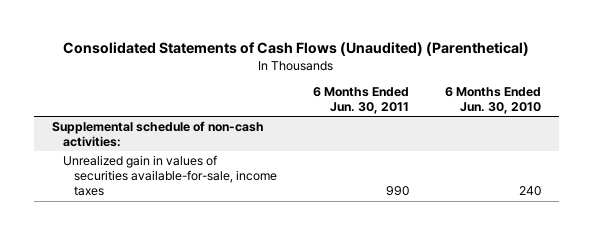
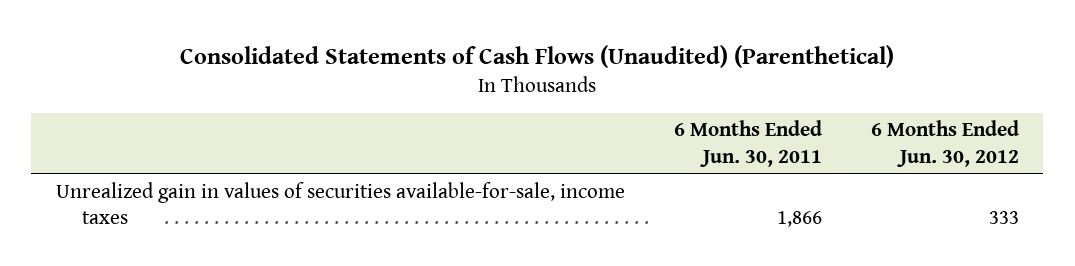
[444,87,541,115] 6 Months Ended Jun. 30, 2010 -> none
none -> [870,120,1019,167] 6 Months Ended Jun. 30, 2012
[51,120,264,148] Supplemental schedule of non-cash activities: -> none
[385,186,409,197] 990 -> [776,211,822,228] 1,866

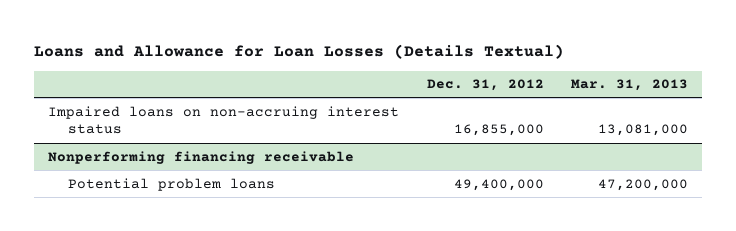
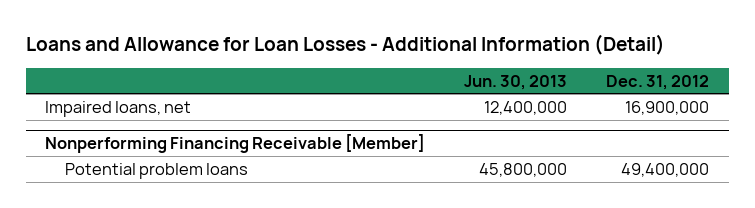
[34,44,565,60] Loans and Allowance for Loan Losses (Details Textual) -> [25,34,665,56] Loans and Allowance for Loan Losses - Additional Information (Detail)
[571,79,689,92] Mar. 31, 2013 -> none
none -> [464,74,568,90] Jun. 30, 2013
[47,105,399,135] Impaired loans on non-accruing interest status -> [45,100,192,117] Impaired loans, net
[453,124,544,137] 16,855,000 -> [625,100,710,115] 16,900,000
[47,150,354,164] Nonperforming financing receivable -> [45,134,426,154] Nonperforming Financing Receivable [Member]

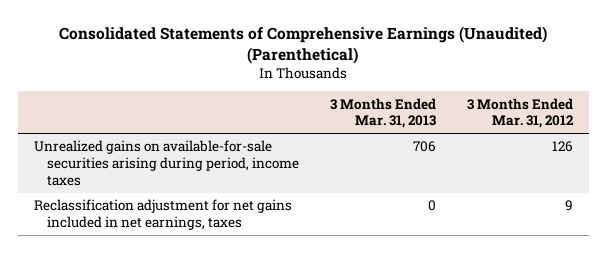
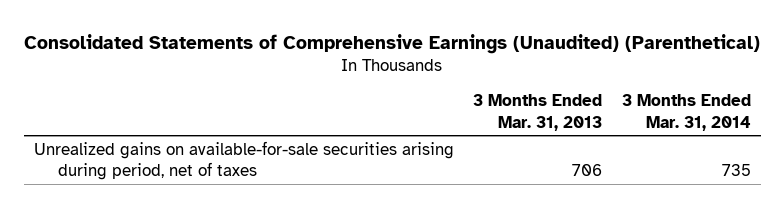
[467,97,575,129] 3 Months Ended Mar. 31, 2012 -> none
none -> [621,94,751,131] 3 Months Ended Mar. 31, 2014
[33,199,292,231] Reclassification adjustment for net gains included in net earnings, taxes -> none
[33,140,300,186] Unrealized gains on available-for-sale securities arising during period, income taxes -> [33,140,454,180] Unrealized gains on available-for-sale securities arising during period, net of taxes

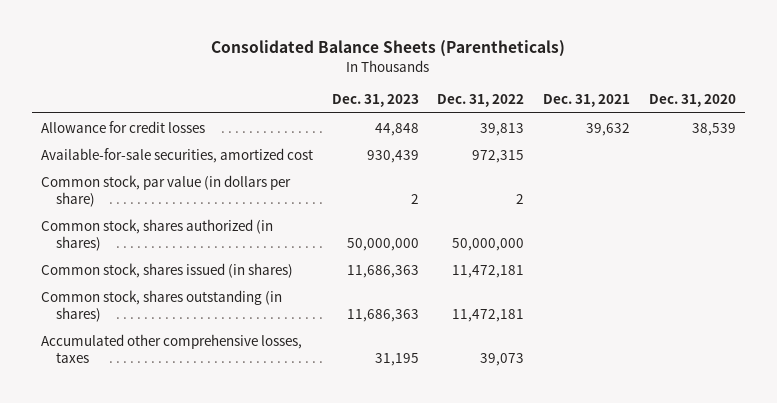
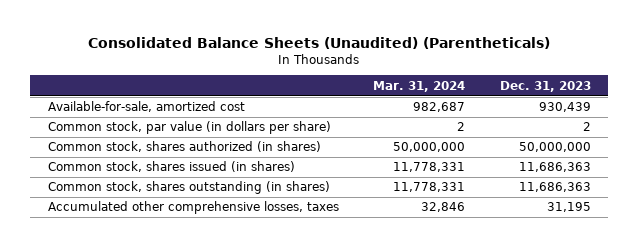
[211,40,566,58] Consolidated Balance Sheets (Parentheticals) -> [88,37,551,50] Consolidated Balance Sheets (Unaudited) (Parentheticals)
[437,93,525,107] Dec. 31, 2022 -> none
[543,93,631,107] Dec. 31, 2021 -> none
[648,93,736,107] Dec. 31, 2020 -> none
none -> [373,80,466,92] Mar. 31, 2024
[41,120,206,133] Allowance for credit losses -> none
[41,147,314,163] Available-for-sale securities, amortized cost -> [47,101,245,113] Available-for-sale, amortized cost

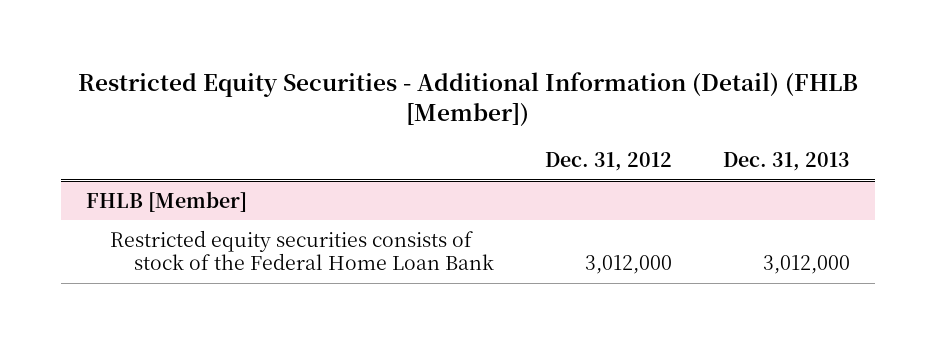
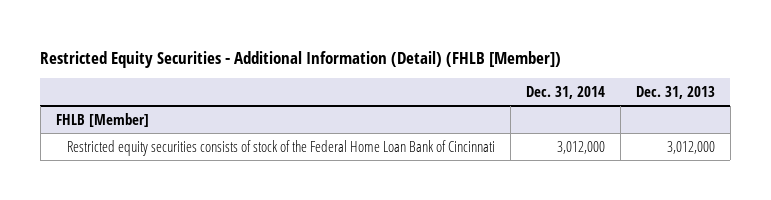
[544,152,672,172] Dec. 31, 2012 -> none
none -> [525,86,605,100] Dec. 31, 2014
[110,229,494,271] Restricted equity securities consists of stock of the Federal Home Loan Bank -> [66,139,495,156] Restricted equity securities consists of stock of the Federal Home Loan Bank of Cincinnati

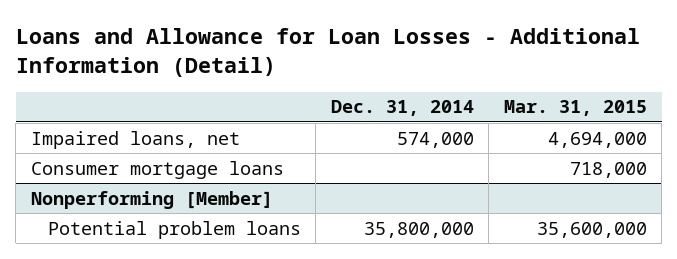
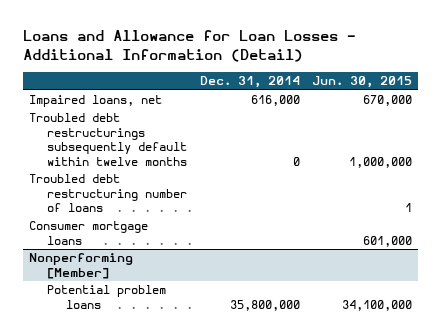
[503,100,647,117] Mar. 31, 2015 -> none
none -> [311,76,412,89] Jun. 30, 2015
[396,131,474,148] 574,000 -> [250,95,300,107] 616,000
none -> [28,113,188,166] Troubled debt restructurings subsequently default within twelve months
none -> [28,174,188,213] Troubled debt restructuring number of loans

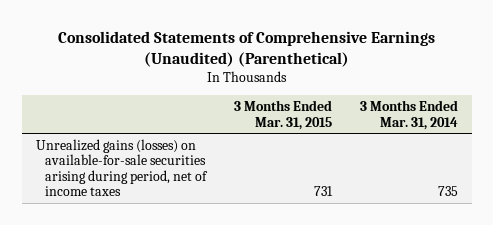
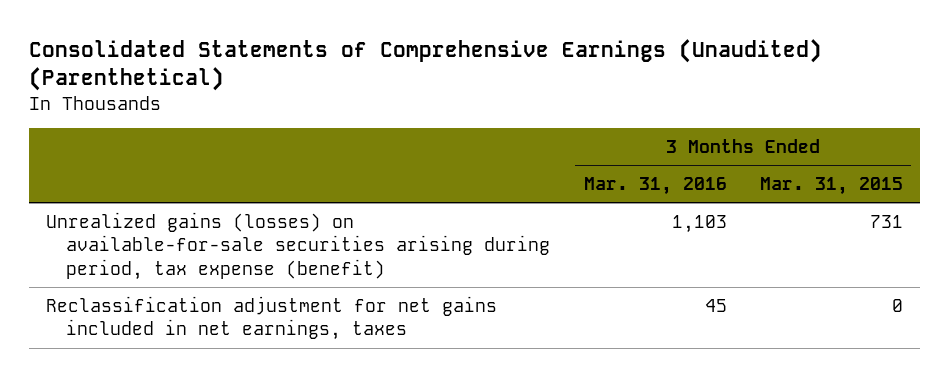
[359,100,458,130] 3 Months Ended Mar. 31, 2014 -> none
none -> [583,177,727,196] Mar. 31, 2016
[35,138,209,197] Unrealized gains (losses) on available-for-sale securities arising during period, net of income taxes -> [45,211,551,280] Unrealized gains (losses) on available-for-sale securities arising during period, tax expense (benefit)
none -> [45,295,497,341] Reclassification adjustment for net gains included in net earnings, taxes

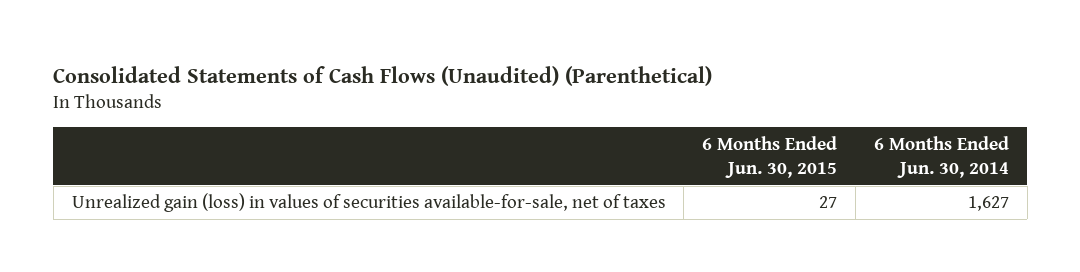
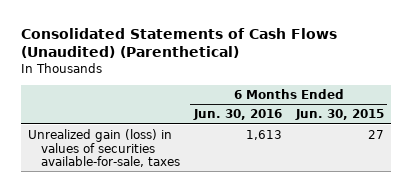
[873,135,1009,179] 6 Months Ended Jun. 30, 2014 -> none
none -> [192,109,282,121] Jun. 30, 2016
[71,193,666,213] Unrealized gain (loss) in values of securities available-for-sale, net of taxes -> [27,128,180,168] Unrealized gain (loss) in values of securities available-for-sale, taxes

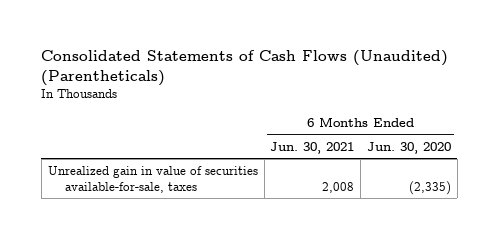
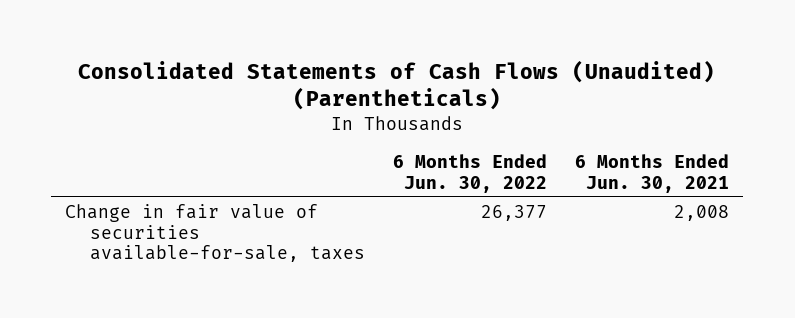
[367,141,452,154] Jun. 30, 2020 -> none
none -> [393,154,548,193] 6 Months Ended Jun. 30, 2022
[47,166,258,193] Unrealized gain in value of securities available-for-sale, taxes -> [65,204,366,263] Change in fair value of securities available-for-sale, taxes

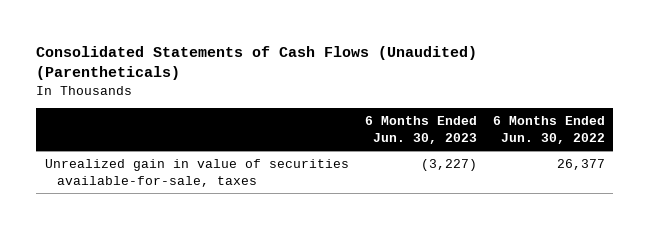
[575,154,730,193] 6 Months Ended Jun. 30, 2021 -> none
none -> [364,116,477,144] 6 Months Ended Jun. 30, 2023
[65,204,366,263] Change in fair value of securities available-for-sale, taxes -> [44,159,349,187] Unrealized gain in value of securities available-for-sale, taxes

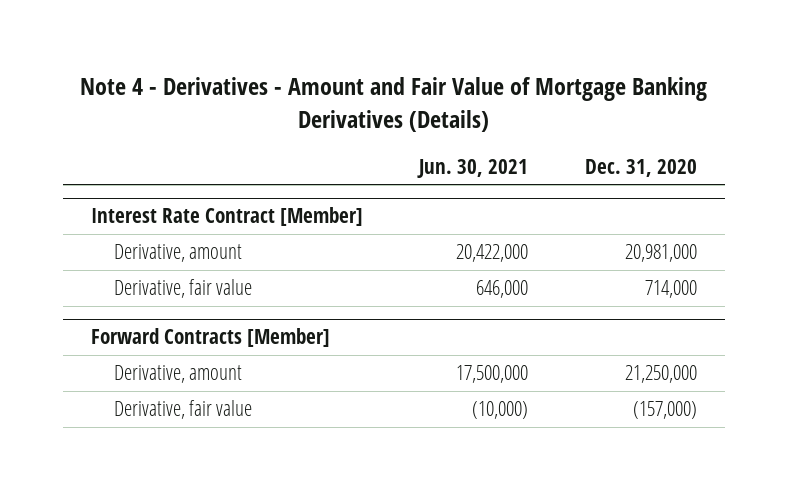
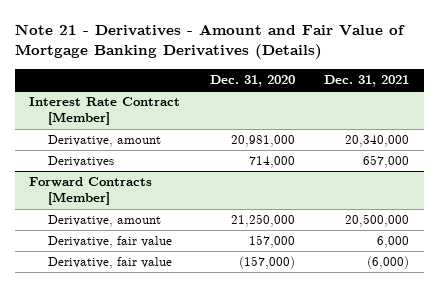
[79,77,707,132] Note 4 - Derivatives - Amount and Fair Value of Mortgage Banking Derivatives (Details) -> [14,24,405,60] Note 21 - Derivatives - Amount and Fair Value of Mortgage Banking Derivatives (Details)
[417,159,529,179] Jun. 30, 2021 -> none
none -> [323,74,409,87] Dec. 31, 2021
[114,279,253,299] Derivative, fair value -> [48,156,115,168] Derivatives
none -> [48,236,173,249] Derivative, fair value

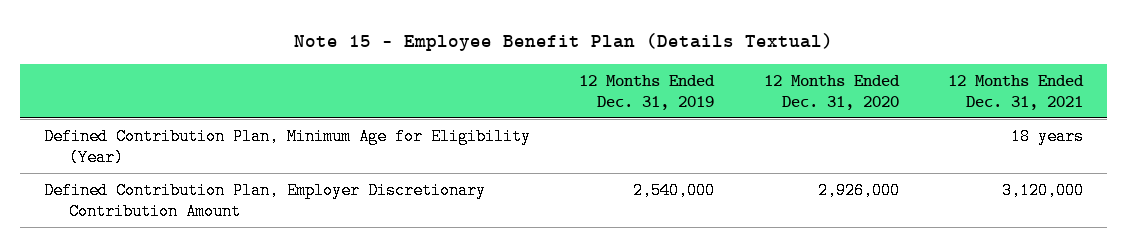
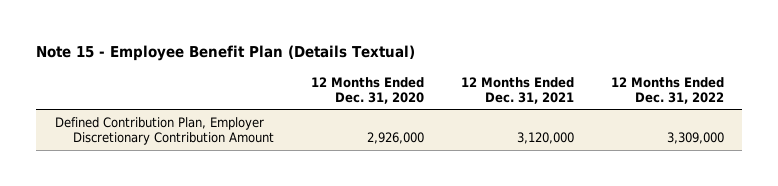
[579,74,716,110] 12 Months Ended Dec. 31, 2019 -> none
none -> [610,76,724,104] 12 Months Ended Dec. 31, 2022
[44,127,532,166] Defined Contribution Plan, Minimum Age for Eligibility (Year) -> none

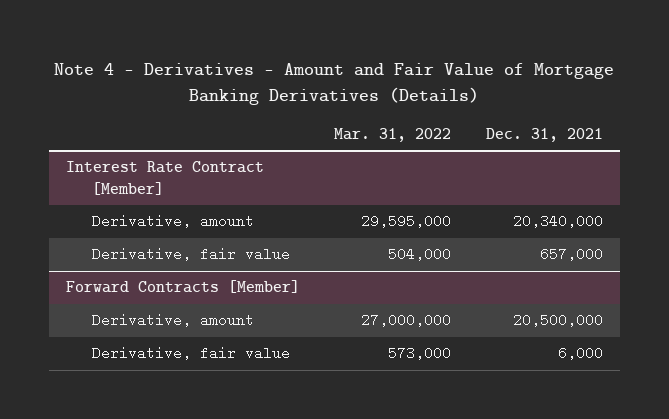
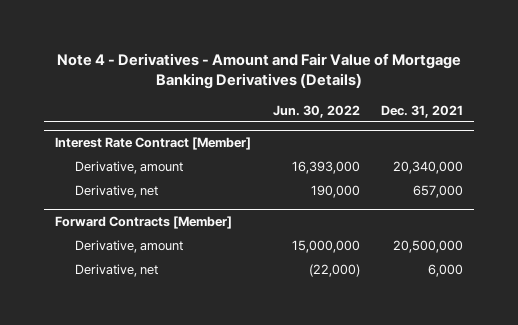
[334,127,452,142] Mar. 31, 2022 -> none
none -> [272,104,360,118] Jun. 30, 2022
[91,247,290,262] Derivative, fair value -> [74,184,158,198] Derivative, net
[91,346,290,361] Derivative, fair value -> none
none -> [74,263,158,277] Derivative, net

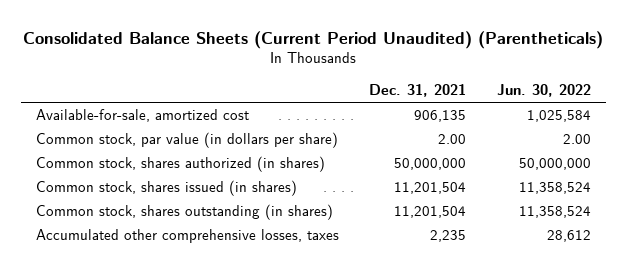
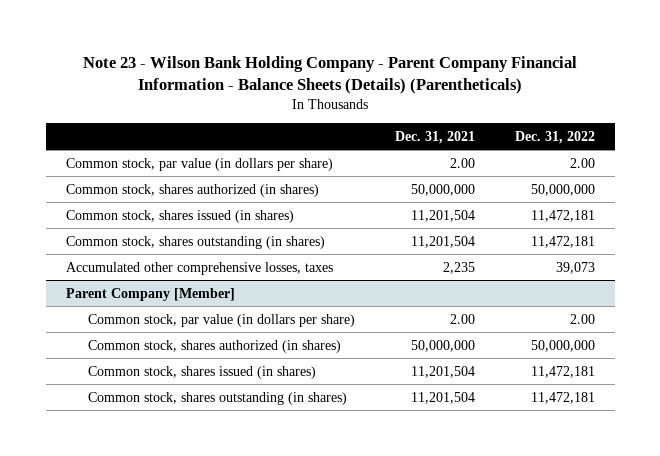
[23,30,604,49] Consolidated Balance Sheets (Current Period Unaudited) (Parentheticals) -> [83,55,578,94] Note 23 - Wilson Bank Holding Company - Parent Company Financial Information - Balance Sheets (Details) (Parentheticals)
[496,84,591,98] Jun. 30, 2022 -> none
none -> [514,130,595,144] Dec. 31, 2022
[35,109,249,123] Available-for-sale, amortized cost -> none
none -> [65,287,235,301] Parent Company [Member]
none -> [87,313,355,327] Common stock, par value (in dollars per share)
none -> [87,339,341,353] Common stock, shares authorized (in shares)
none -> [87,365,316,379] Common stock, shares issued (in shares)
none -> [87,391,347,405] Common stock, shares outstanding (in shares)

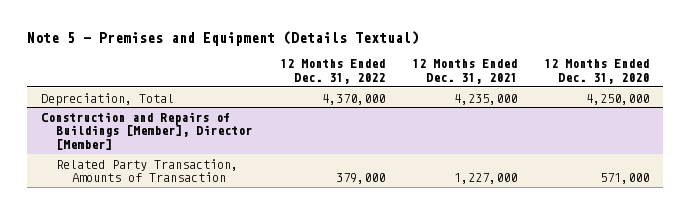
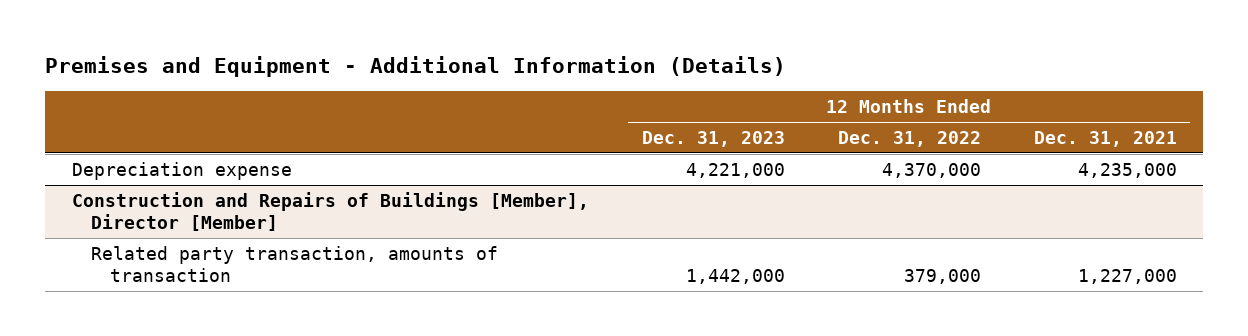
[26,31,419,47] Note 5 - Premises and Equipment (Details Textual) -> [45,56,787,78] Premises and Equipment - Additional Information (Details)
[544,59,650,85] 12 Months Ended Dec. 31, 2020 -> none
none -> [641,131,785,148] Dec. 31, 2023
[40,92,174,106] Depreciation, Total -> [71,161,292,180] Depreciation expense
[56,158,239,183] Related Party Transaction, Amounts of Transaction -> [90,245,498,283] Related party transaction, amounts of transaction

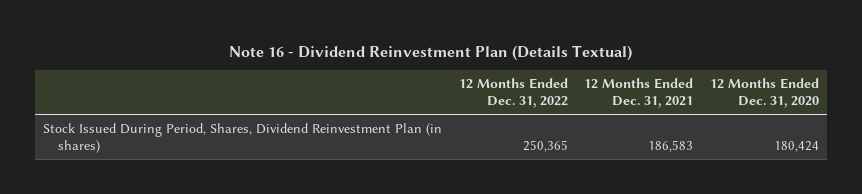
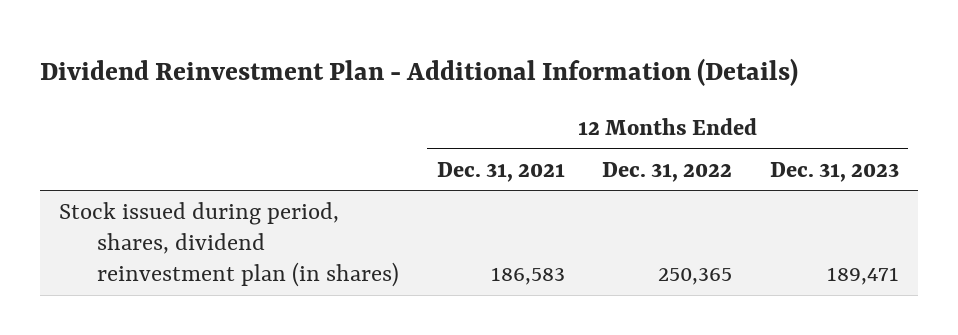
[229,44,633,61] Note 16 - Dividend Reinvestment Plan (Details Textual) -> [39,58,798,87] Dividend Reinvestment Plan - Additional Information (Details)
[709,78,819,109] 12 Months Ended Dec. 31, 2020 -> none
none -> [769,161,899,182] Dec. 31, 2023
[43,122,443,153] Stock Issued During Period, Shares, Dividend Reinvestment Plan (in shares) -> [58,202,399,288] Stock issued during period, shares, dividend reinvestment plan (in shares)

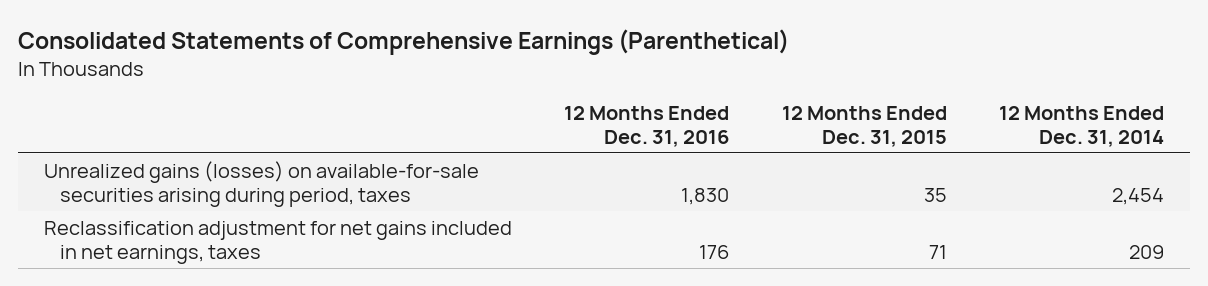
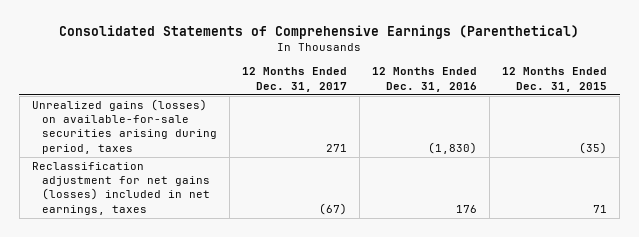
[998,106,1164,147] 12 Months Ended Dec. 31, 2014 -> none
none -> [242,67,348,92] 12 Months Ended Dec. 31, 2017
[681,187,730,205] 1,830 -> [428,141,478,154] (1,830)
[923,187,947,202] 35 -> [579,141,608,154] (35)
[44,220,513,264] Reclassification adjustment for net gains included in net earnings, taxes -> [31,162,211,215] Reclassification adjustment for net gains (losses) included in net earnings, taxes

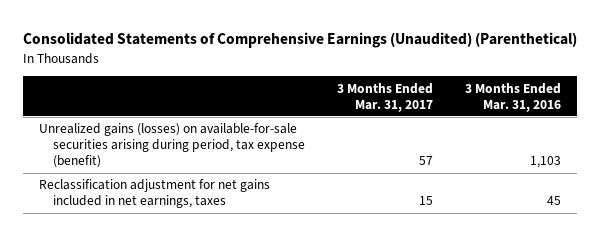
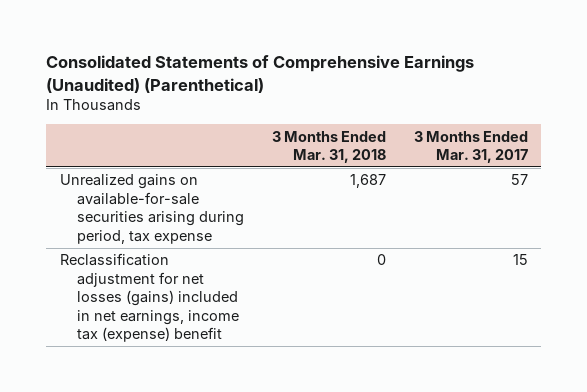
[465,82,562,112] 3 Months Ended Mar. 31, 2016 -> none
none -> [271,130,386,164] 3 Months Ended Mar. 31, 2018
[38,123,306,169] Unrealized gains (losses) on available-for-sale securities arising during period, tax expense (benefit) -> [59,174,245,244] Unrealized gains on available-for-sale securities arising during period, tax expense
[38,179,270,209] Reclassification adjustment for net gains included in net earnings, taxes -> [59,253,240,343] Reclassification adjustment for net losses (gains) included in net earnings, income tax (expense) benefit

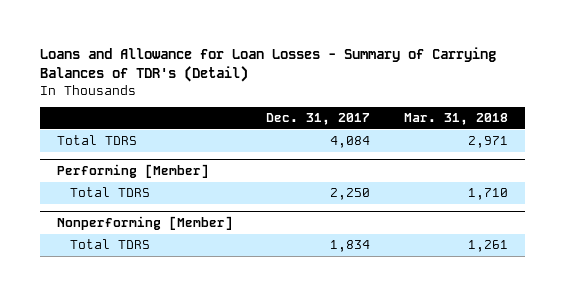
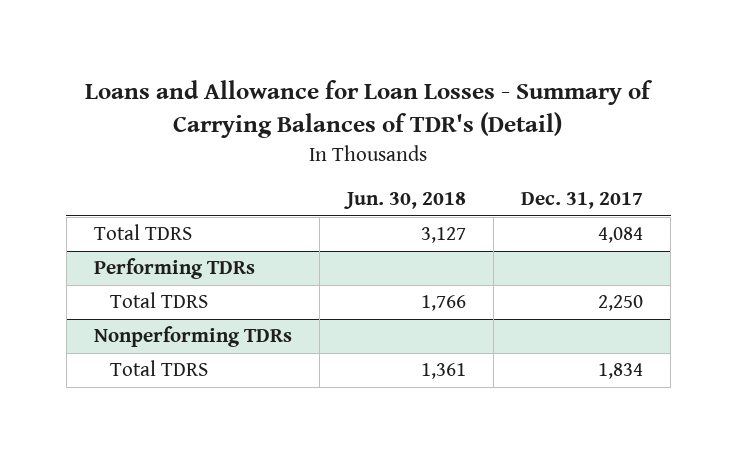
[404,113,509,126] Mar. 31, 2018 -> none
none -> [343,192,466,210] Jun. 30, 2018
[56,164,209,179] Performing [Member] -> [93,258,255,280] Performing TDRs
[56,216,233,231] Nonperforming [Member] -> [93,326,292,348] Nonperforming TDRs

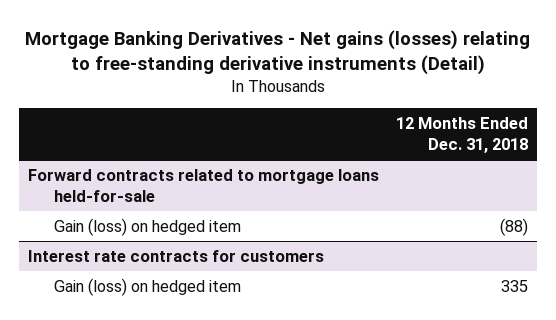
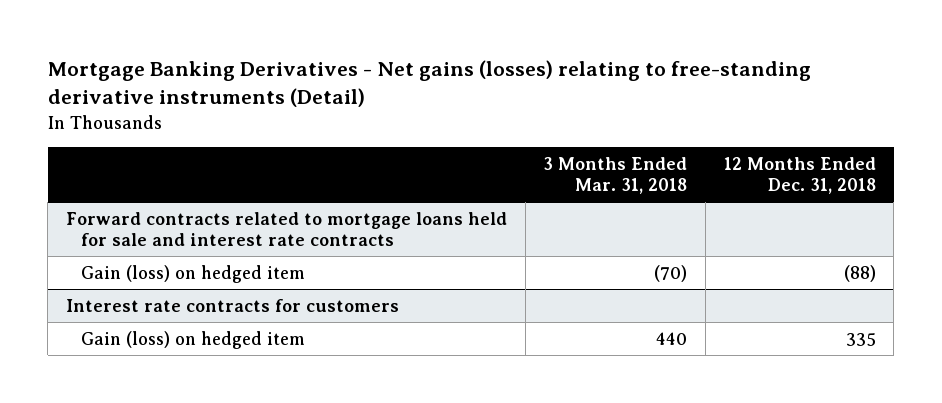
none -> [543,156,688,195] 3 Months Ended Mar. 31, 2018
[28,168,380,202] Forward contracts related to mortgage loans held-for-sale -> [66,211,508,247] Forward contracts related to mortgage loans held for sale and interest rate contracts

